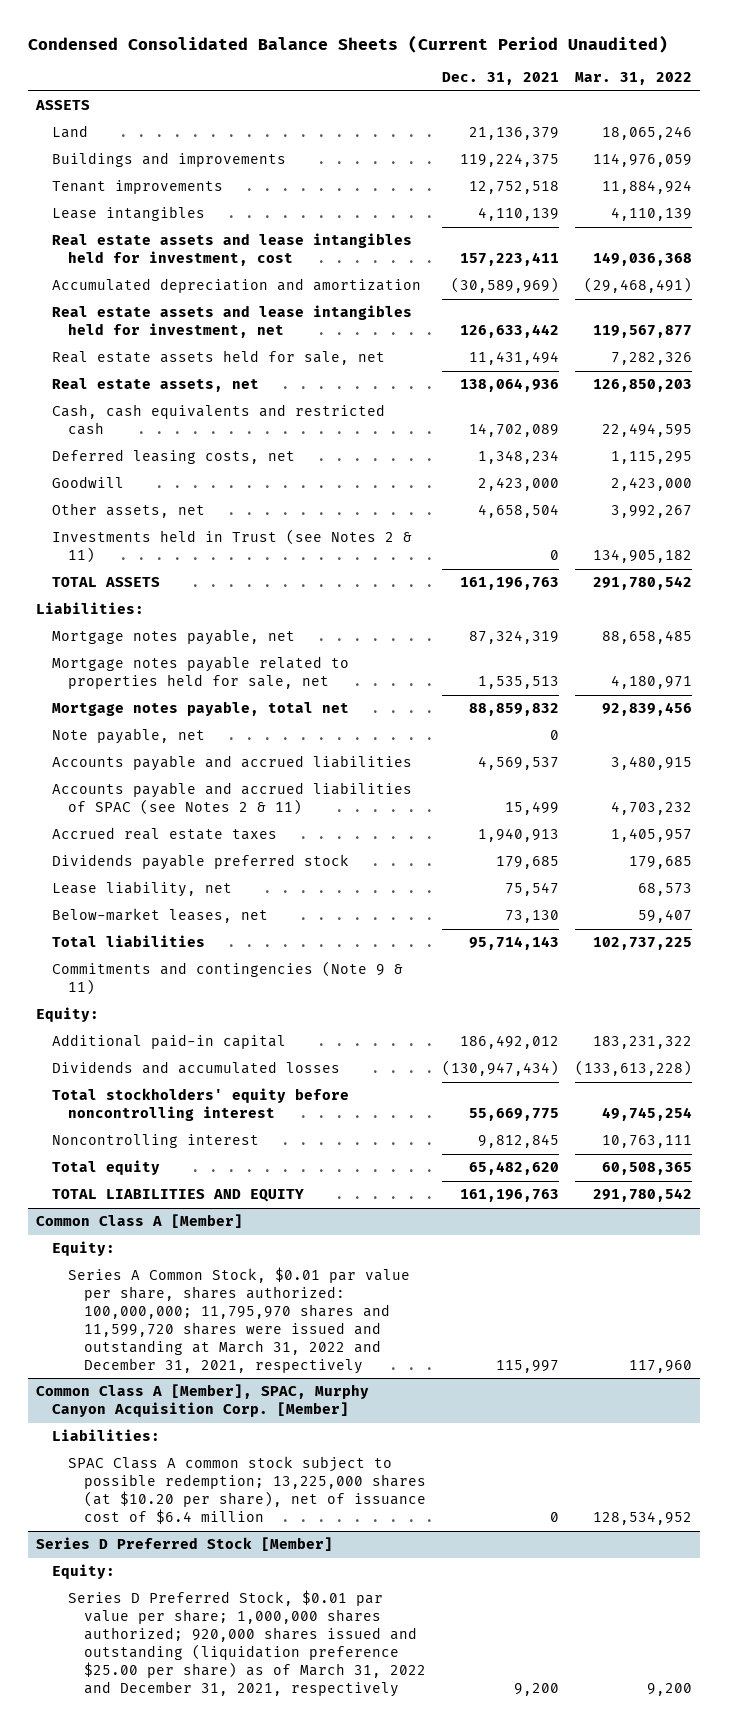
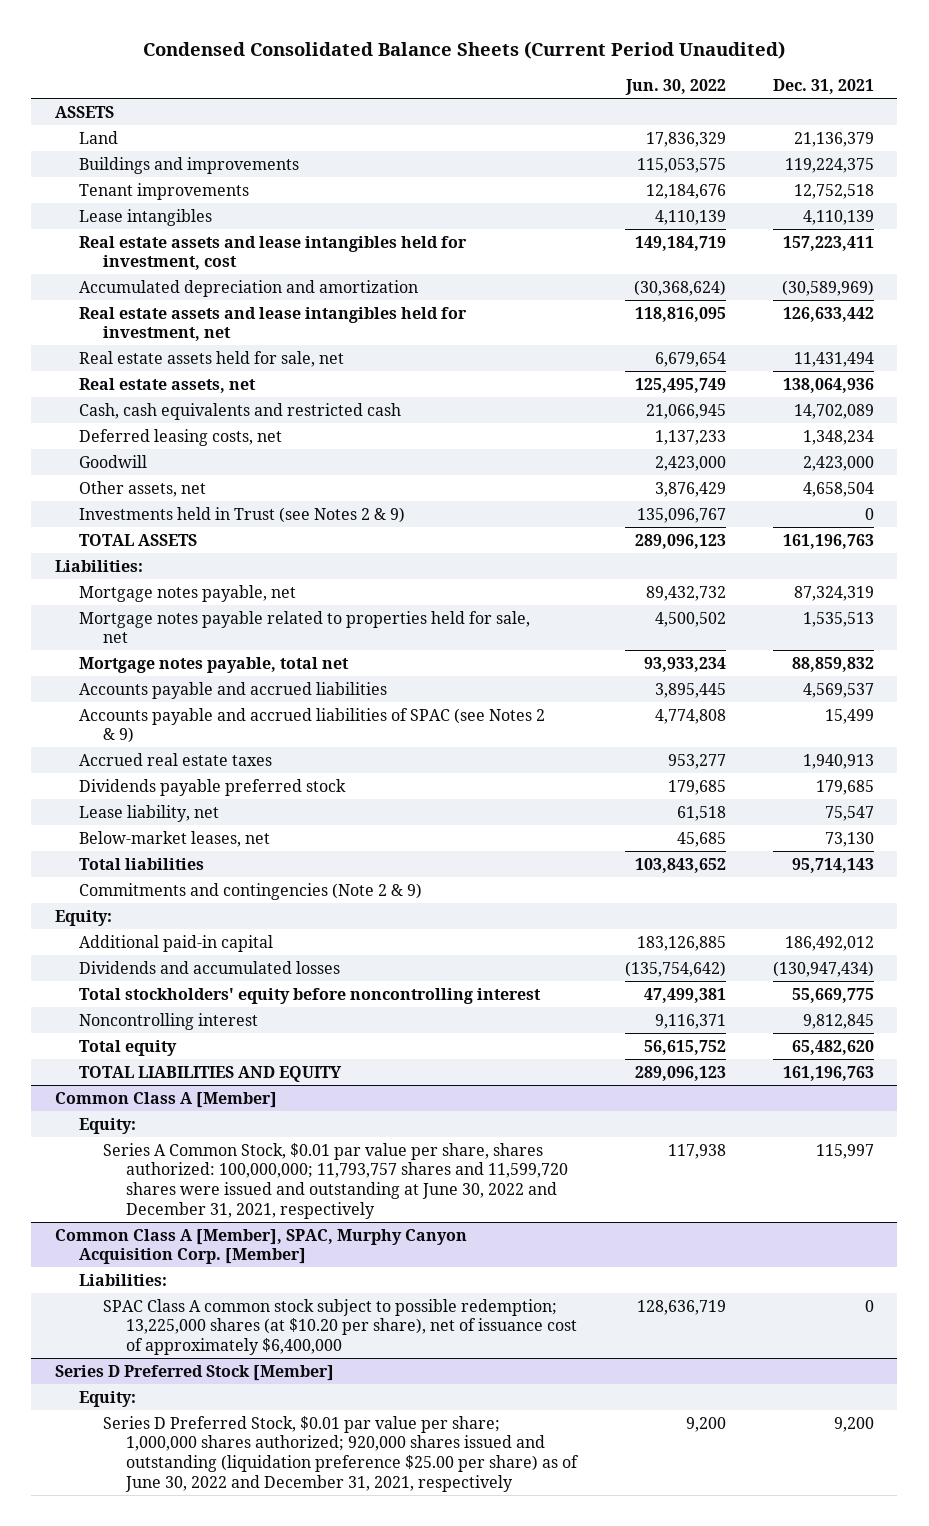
[575,72,693,86] Mar. 31, 2022 -> none
none -> [624,79,726,96] Jun. 30, 2022
[52,529,413,564] Investments held in Trust (see Notes 2 & 11) -> [78,506,405,523] Investments held in Trust (see Notes 2 & 9)
[52,728,206,745] Note payable, net -> none
[52,782,413,816] Accounts payable and accrued liabilities of SPAC (see Notes 2 & 11) -> [78,707,545,744] Accounts payable and accrued liabilities of SPAC (see Notes 2 & 9)
[52,961,404,996] Commitments and contingencies (Note 9 & 11) -> [78,882,422,900] Commitments and contingencies (Note 2 & 9)
[68,1267,411,1374] Series A Common Stock, $0.01 par value per share, shares authorized: 100,000,000; 11,795,970 shares and 11,599,720 shares were issued and outstanding at March 31, 2022 and December 31, 2021, respectively -> [102,1142,569,1220] Series A Common Stock, $0.01 par value per share, shares authorized: 100,000,000; 11,793,757 shares and 11,599,720 shares were issued and outstanding at June 30, 2022 and December 31, 2021, respectively
[68,1456,427,1524] SPAC Class A common stock subject to possible redemption; 13,225,000 shares (at $10.20 per share), net of issuance cost of $6.4 million -> [102,1298,578,1356] SPAC Class A common stock subject to possible redemption; 13,225,000 shares (at $10.20 per share), net of issuance cost of approximately $6,400,000
[68,1590,427,1697] Series D Preferred Stock, $0.01 par value per share; 1,000,000 shares authorized; 920,000 shares issued and outstanding (liquidation preference $25.00 per share) as of March 31, 2022 and December 31, 2021, respectively -> [102,1415,580,1493] Series D Preferred Stock, $0.01 par value per share; 1,000,000 shares authorized; 920,000 shares issued and outstanding (liquidation preference $25.00 per share) as of June 30, 2022 and December 31, 2021, respectively

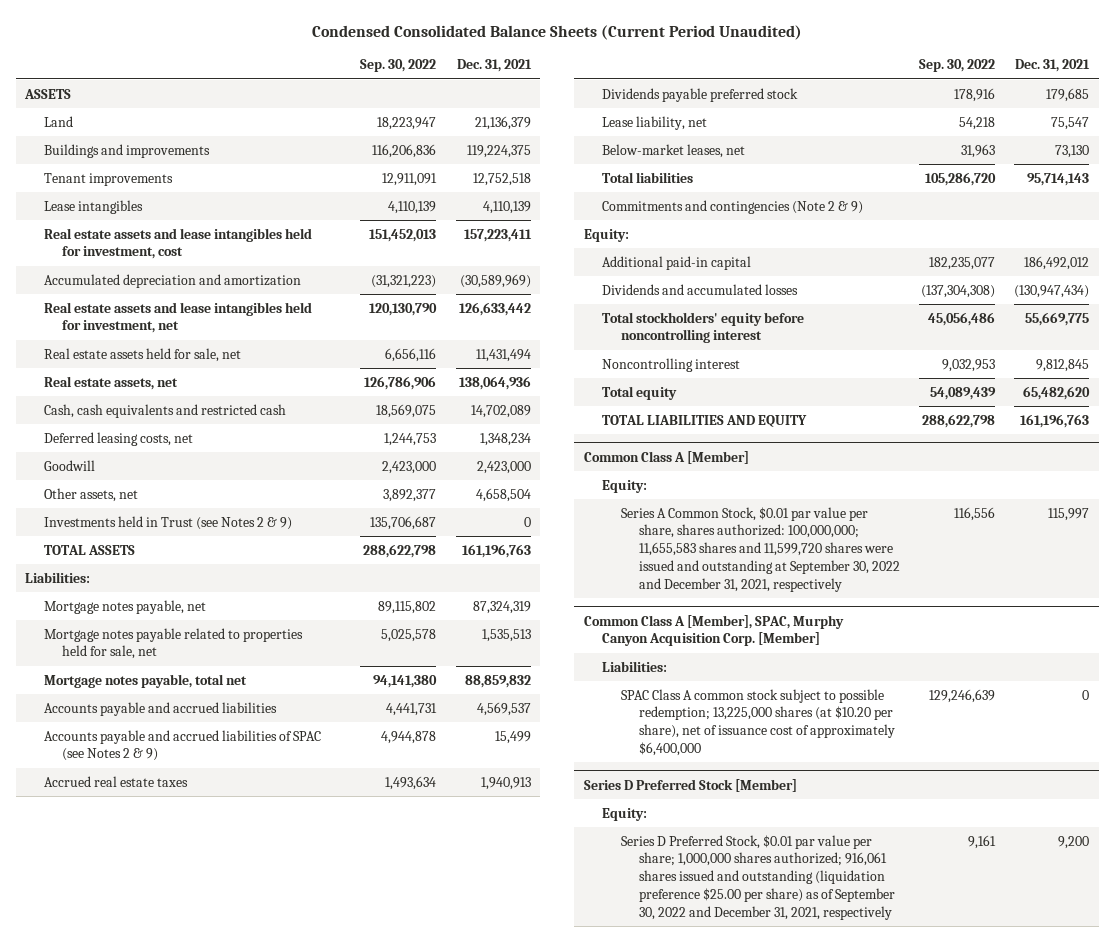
[624,79,726,96] Jun. 30, 2022 -> none
none -> [360,59,437,73] Sep. 30, 2022
[102,1142,569,1220] Series A Common Stock, $0.01 par value per share, shares authorized: 100,000,000; 11,793,757 shares and 11,599,720 shares were issued and outstanding at June 30, 2022 and December 31, 2021, respectively -> [620,506,900,592] Series A Common Stock, $0.01 par value per share, shares authorized: 100,000,000; 11,655,583 shares and 11,599,720 shares were issued and outstanding at September 30, 2022 and December 31, 2021, respectively
[102,1415,580,1493] Series D Preferred Stock, $0.01 par value per share; 1,000,000 shares authorized; 920,000 shares issued and outstanding (liquidation preference $25.00 per share) as of June 30, 2022 and December 31, 2021, respectively -> [620,834,895,920] Series D Preferred Stock, $0.01 par value per share; 1,000,000 shares authorized; 916,061 shares issued and outstanding (liquidation preference $25.00 per share) as of September 30, 2022 and December 31, 2021, respectively

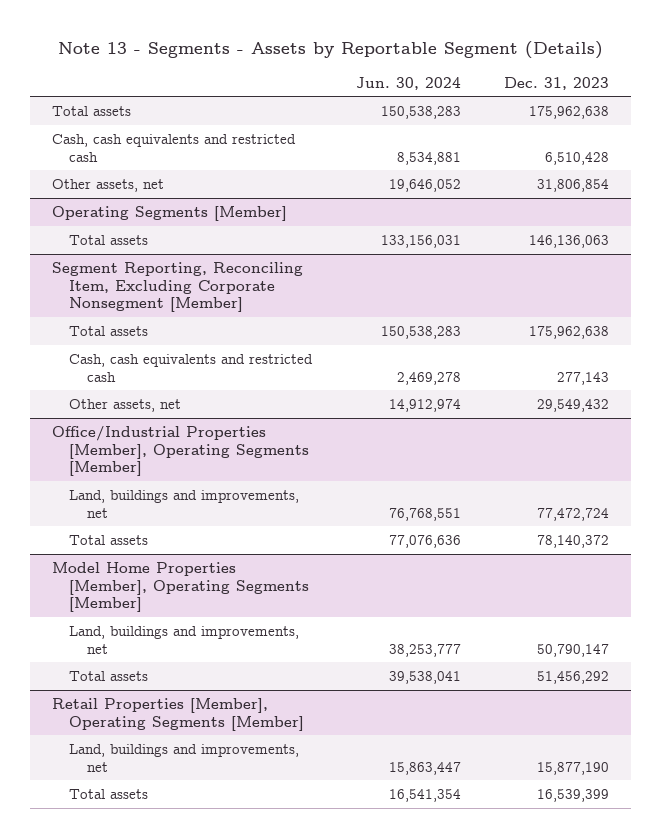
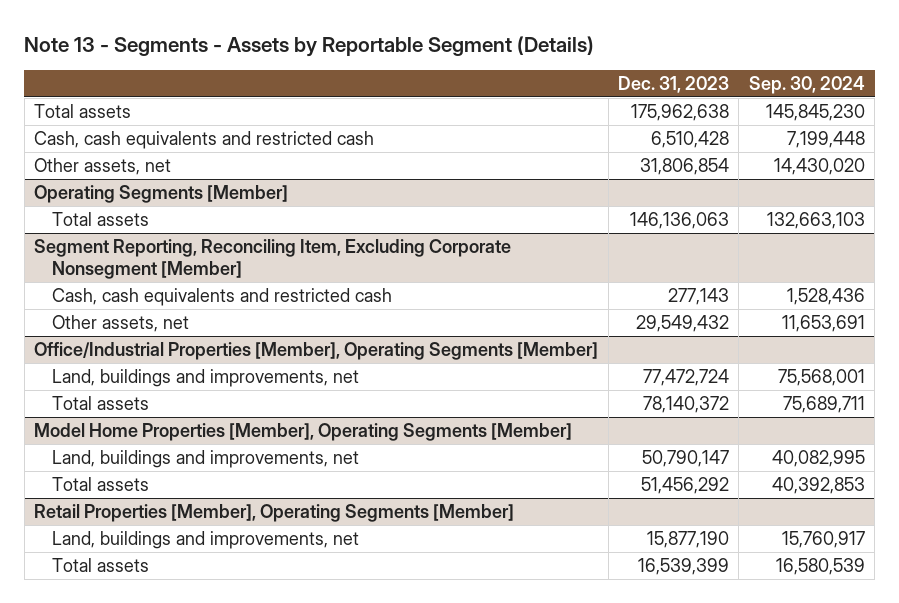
[355,76,461,90] Jun. 30, 2024 -> none
none -> [748,75,865,94] Sep. 30, 2024
[69,325,149,336] Total assets -> none

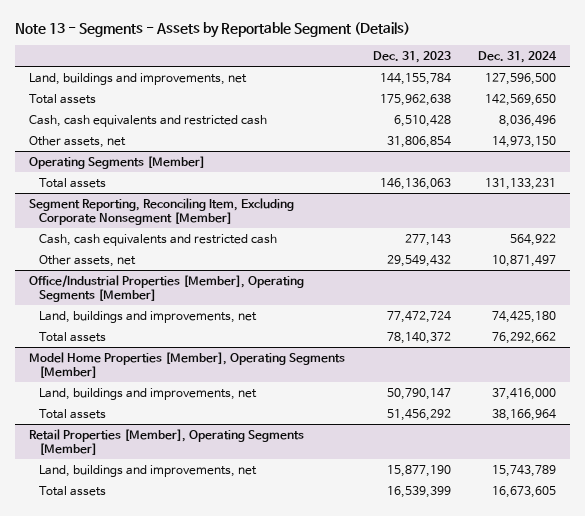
[748,75,865,94] Sep. 30, 2024 -> none
none -> [478,50,558,63] Dec. 31, 2024
none -> [28,72,247,85] Land, buildings and improvements, net

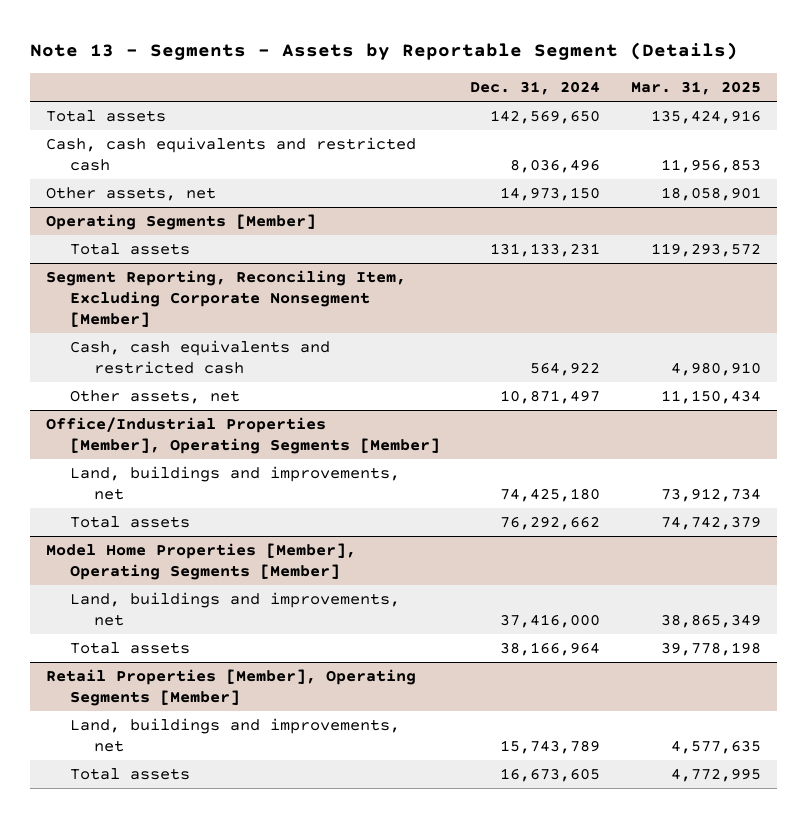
[372,50,451,63] Dec. 31, 2023 -> none
none -> [631,81,762,96] Mar. 31, 2025
[28,72,247,85] Land, buildings and improvements, net -> none

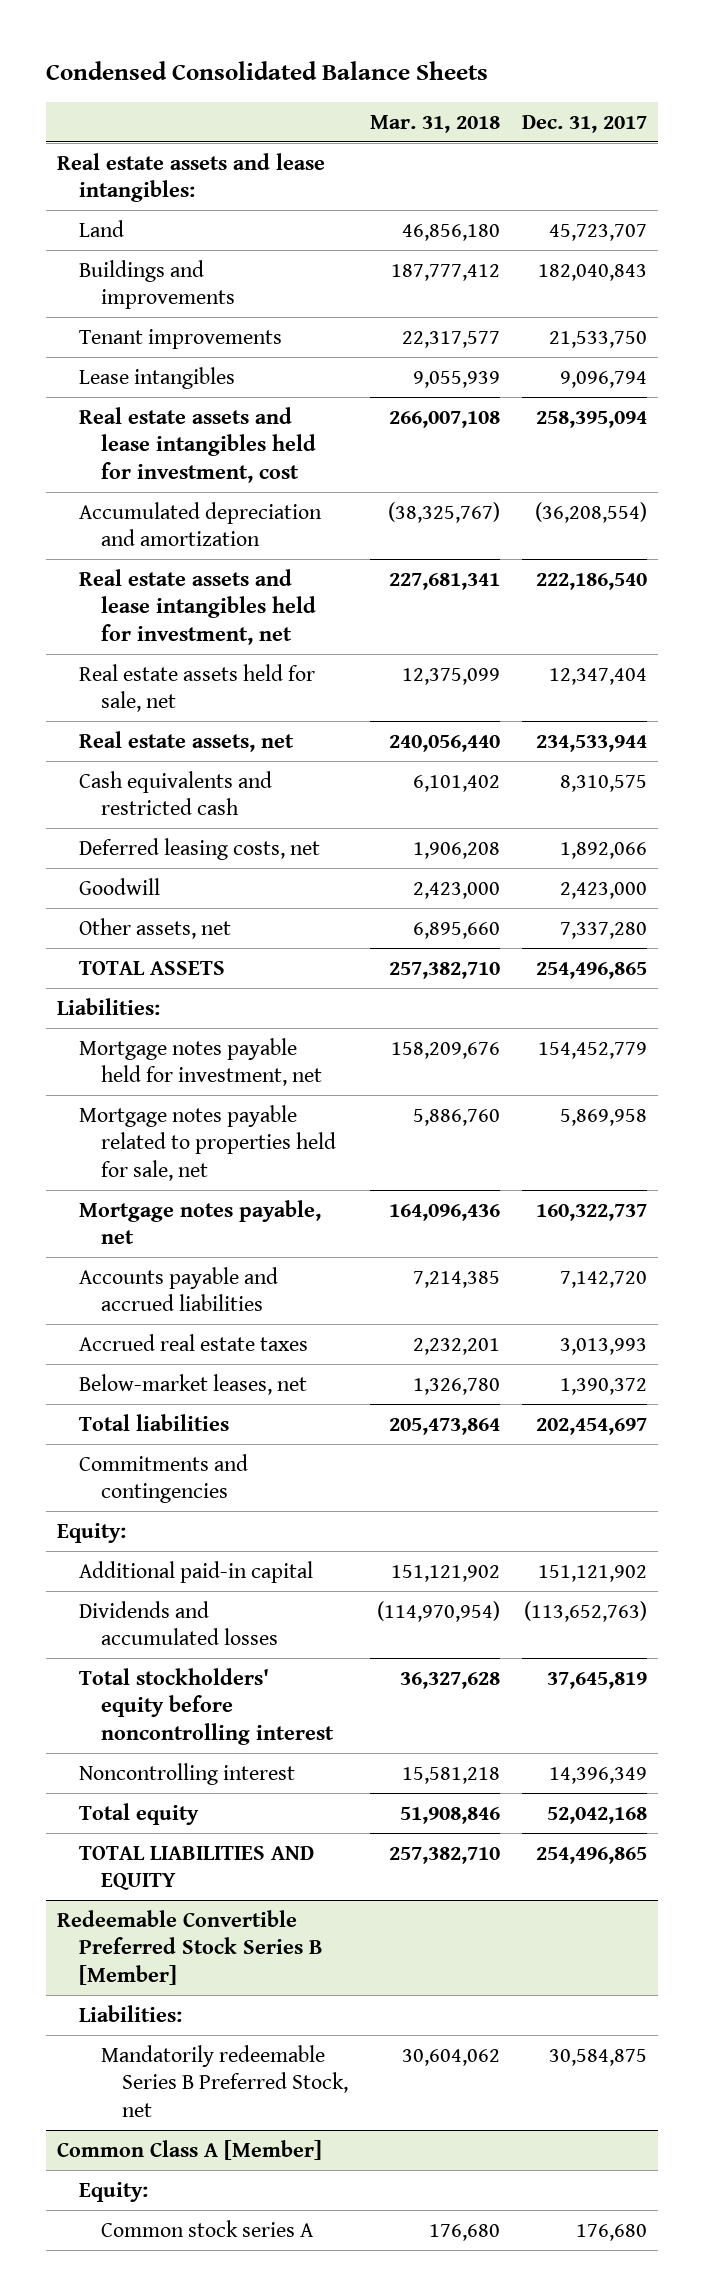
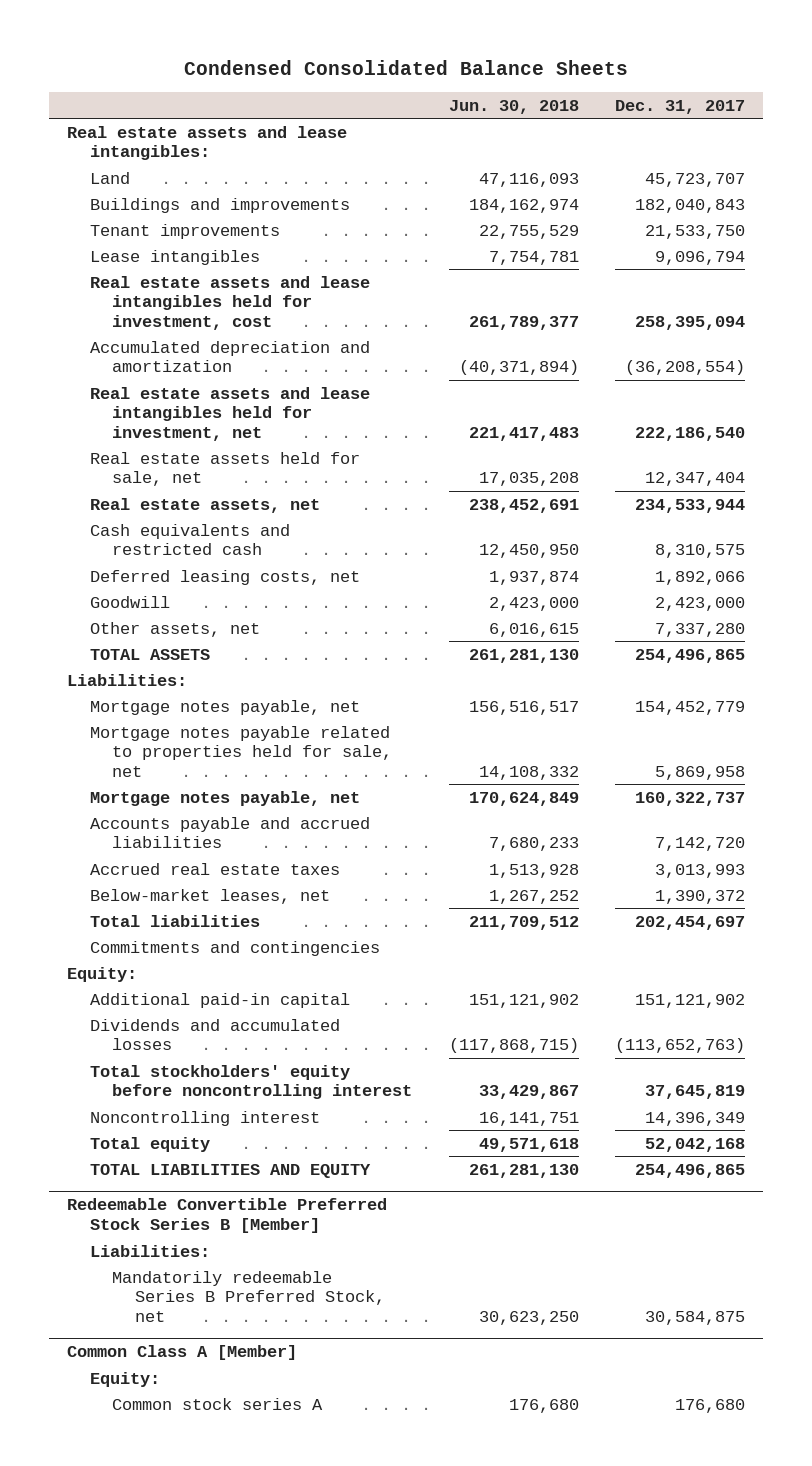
[370,114,501,133] Mar. 31, 2018 -> none
none -> [448,99,579,114] Jun. 30, 2018
[78,1037,322,1087] Mortgage notes payable held for investment, net -> [89,699,360,715] Mortgage notes payable, net

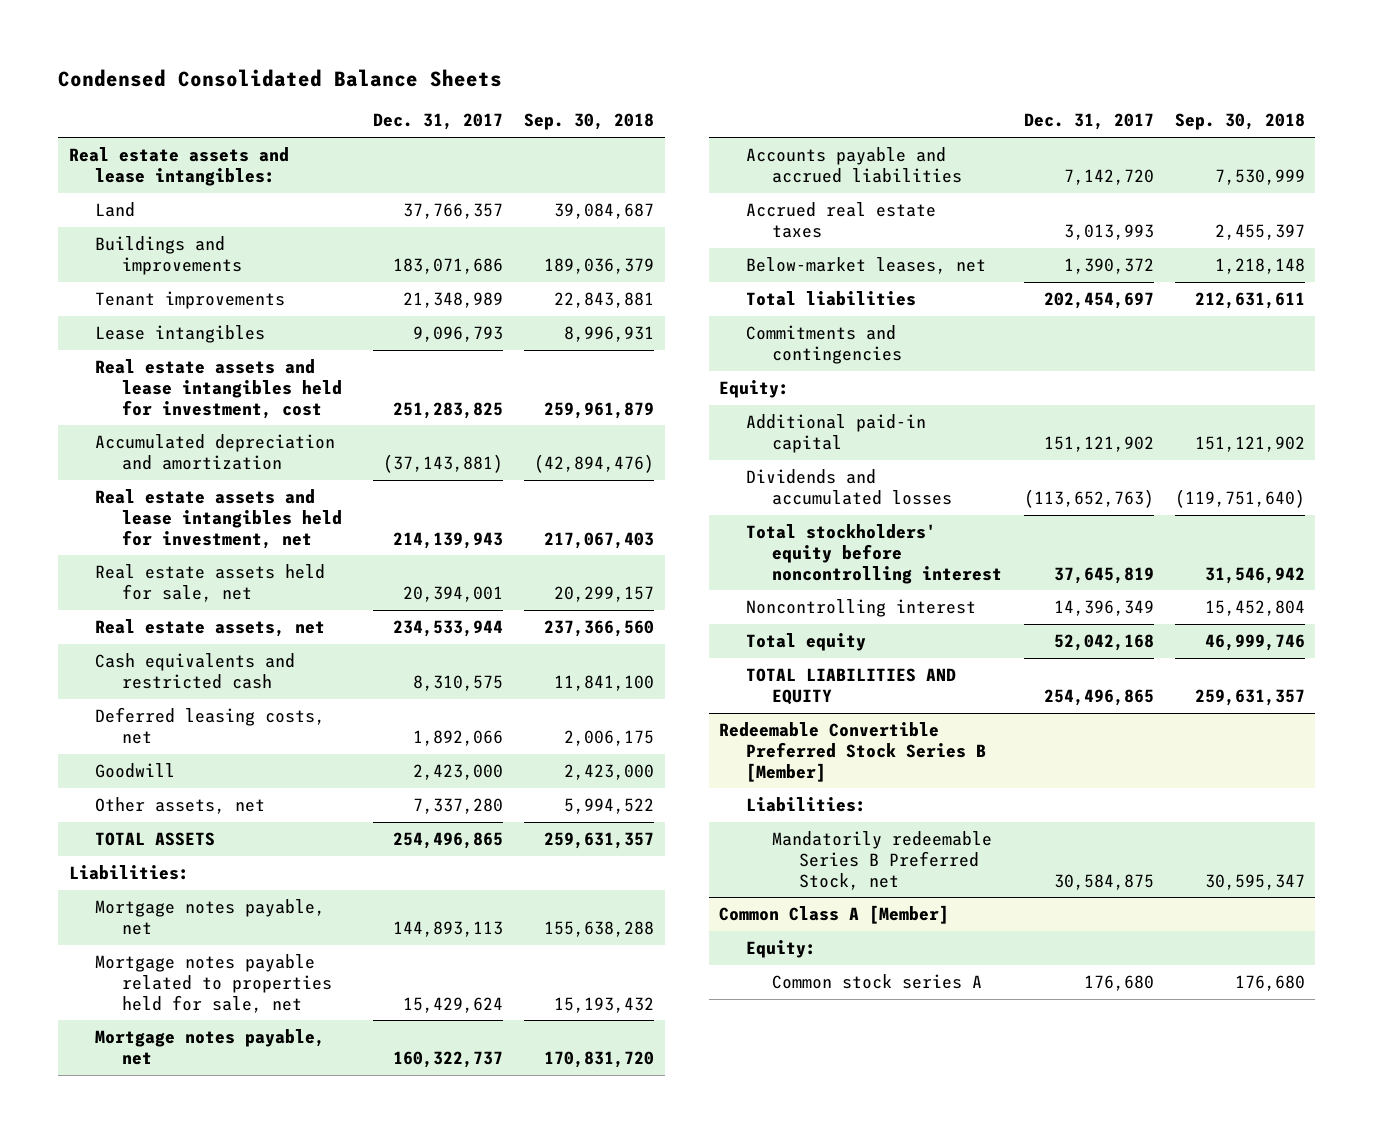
[448,99,579,114] Jun. 30, 2018 -> none
none -> [524,113,655,131] Sep. 30, 2018
[644,172,745,187] 45,723,707 -> [402,203,503,220] 37,766,357
[634,198,745,213] 182,040,843 -> [392,257,503,274] 183,071,686
[644,224,745,239] 21,533,750 -> [402,292,503,309] 21,348,989
[654,250,745,265] 9,096,794 -> [412,326,503,343] 9,096,793
[634,315,745,330] 258,395,094 -> [392,401,503,419] 251,283,825
[624,360,745,376] (36,208,554) -> [382,453,503,473] (37,143,881)
[634,426,745,441] 222,186,540 -> [392,531,503,549] 214,139,943
[644,472,745,487] 12,347,404 -> [402,585,503,602] 20,394,001
[634,700,745,715] 154,452,779 -> [392,920,503,937] 144,893,113
[654,765,745,780] 5,869,958 -> [402,996,503,1013] 15,429,624

